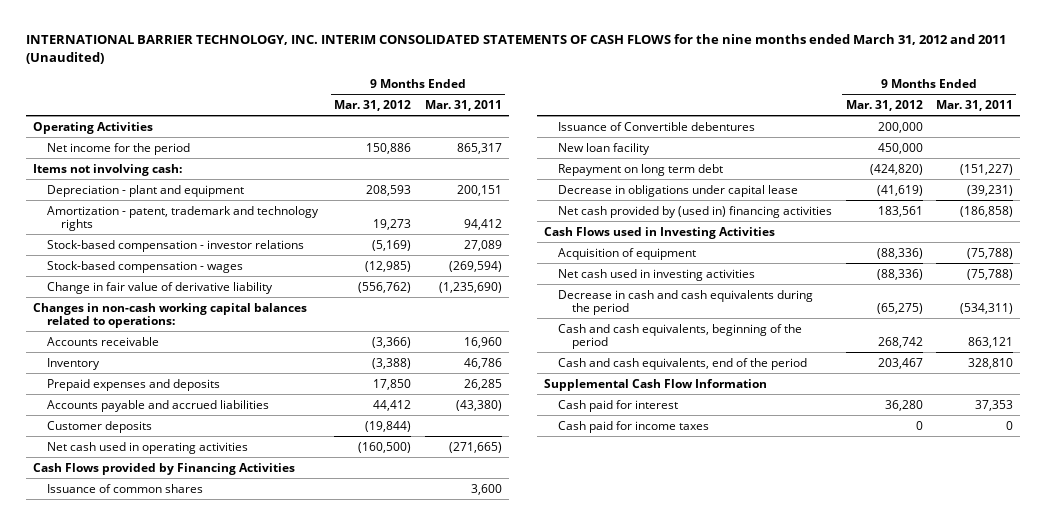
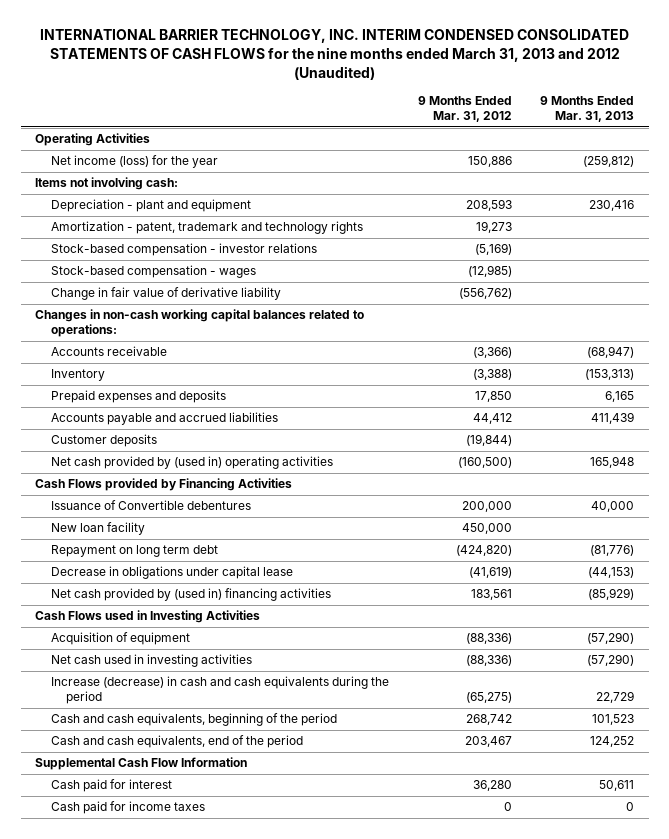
[26,34,1007,64] INTERNATIONAL BARRIER TECHNOLOGY, INC. INTERIM CONSOLIDATED STATEMENTS OF CASH FLOWS for the nine months ended March 31, 2012 and 2011 (Unaudited) -> [39,28,629,80] INTERNATIONAL BARRIER TECHNOLOGY, INC. INTERIM CONDENSED CONSOLIDATED STATEMENTS OF CASH FLOWS for the nine months ended March 31, 2013 and 2012 (Unaudited)
[424,99,502,111] Mar. 31, 2011 -> none
none -> [540,96,635,123] 9 Months Ended Mar. 31, 2013
[47,142,191,155] Net income for the period -> [50,155,218,169] Net income (loss) for the year
[47,441,249,454] Net cash used in operating activities -> [50,456,333,470] Net cash provided by (used in) operating activities
[47,483,204,493] Issuance of common shares -> none
[558,289,814,315] Decrease in cash and cash equivalents during the period -> [50,676,389,705] Increase (decrease) in cash and cash equivalents during the period

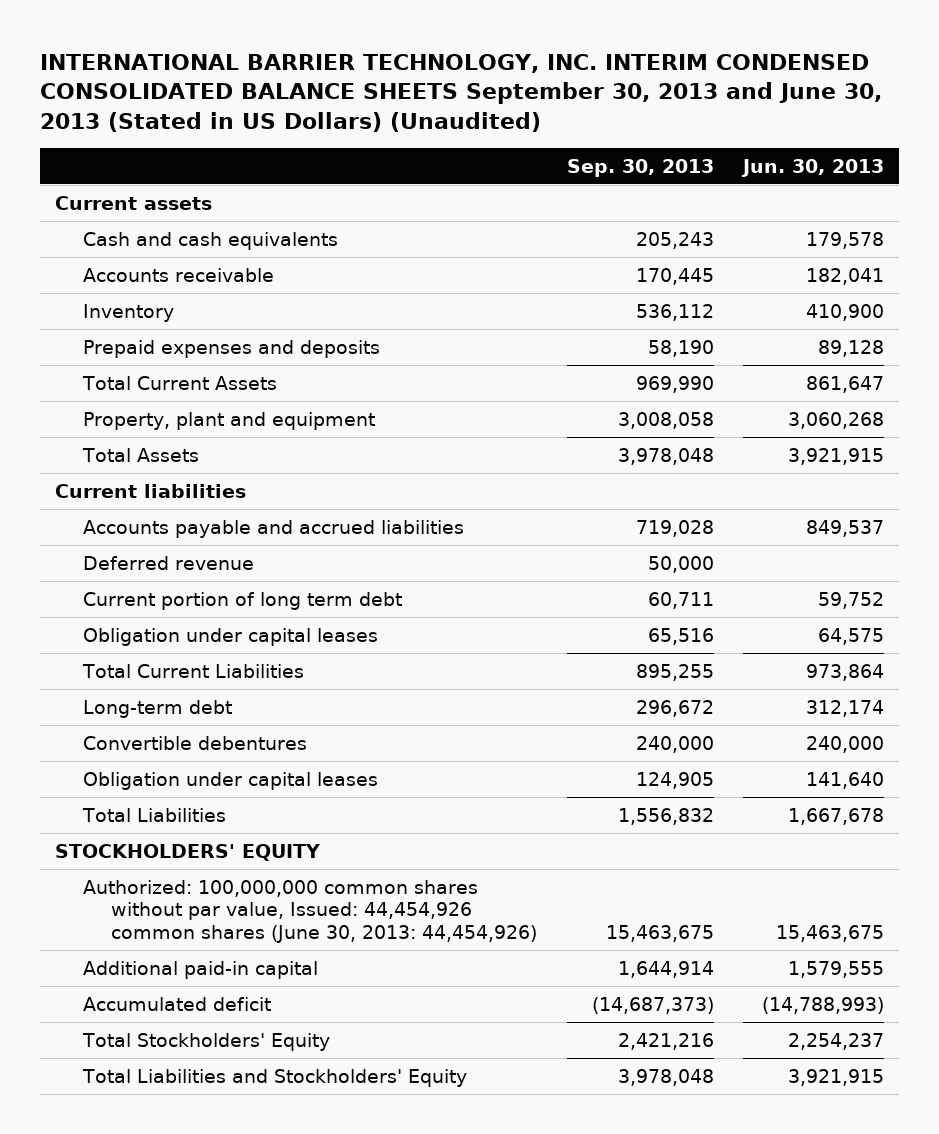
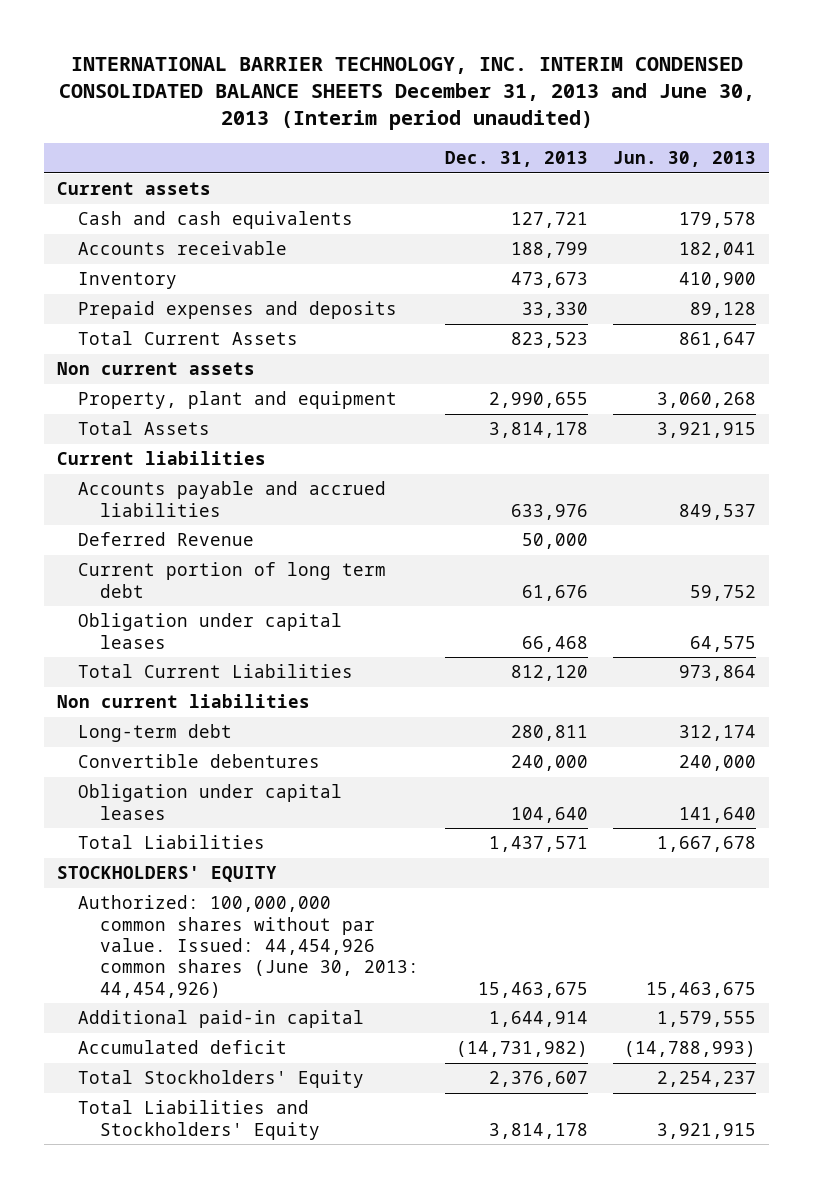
[40,53,883,132] INTERNATIONAL BARRIER TECHNOLOGY, INC. INTERIM CONDENSED CONSOLIDATED BALANCE SHEETS September 30, 2013 and June 30, 2013 (Stated in US Dollars) (Unaudited) -> [58,56,755,131] INTERNATIONAL BARRIER TECHNOLOGY, INC. INTERIM CONDENSED CONSOLIDATED BALANCE SHEETS December 31, 2013 and June 30, 2013 (Interim period unaudited)
[566,158,714,177] Sep. 30, 2013 -> none
none -> [444,151,588,168] Dec. 31, 2013
none -> [56,362,255,376] Non current assets
[83,556,255,571] Deferred revenue -> [78,532,255,547] Deferred Revenue
none -> [56,694,310,709] Non current liabilities
[83,880,538,943] Authorized: 100,000,000 common shares without par value, Issued: 44,454,926 common shares (June 30, 2013: 44,454,926) -> [78,895,419,998] Authorized: 100,000,000 common shares without par value. Issued: 44,454,926 common shares (June 30, 2013: 44,454,926)

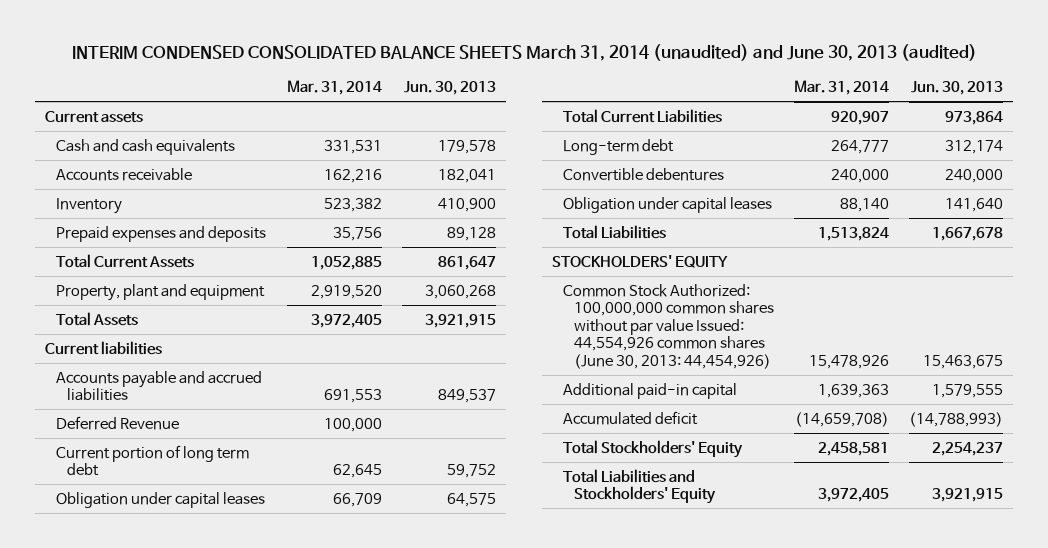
[58,56,755,131] INTERNATIONAL BARRIER TECHNOLOGY, INC. INTERIM CONDENSED CONSOLIDATED BALANCE SHEETS December 31, 2013 and June 30, 2013 (Interim period unaudited) -> [71,43,977,61] INTERIM CONDENSED CONSOLIDATED BALANCE SHEETS March 31, 2014 (unaudited) and June 30, 2013 (audited)
[444,151,588,168] Dec. 31, 2013 -> none
none -> [286,79,382,95] Mar. 31, 2014
[56,362,255,376] Non current assets -> none
[56,694,310,709] Non current liabilities -> none
[78,895,419,998] Authorized: 100,000,000 common shares without par value. Issued: 44,454,926 common shares (June 30, 2013: 44,454,926) -> [562,283,774,369] Common Stock Authorized: 100,000,000 common shares without par value Issued: 44,554,926 common shares (June 30, 2013: 44,454,926)

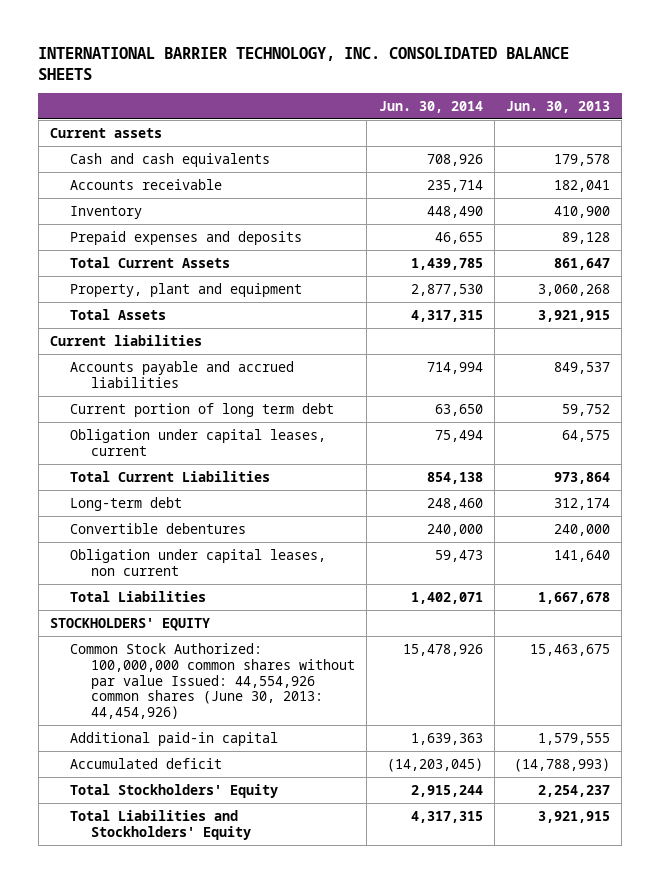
[71,43,977,61] INTERIM CONDENSED CONSOLIDATED BALANCE SHEETS March 31, 2014 (unaudited) and June 30, 2013 (audited) -> [38,46,570,80] INTERNATIONAL BARRIER TECHNOLOGY, INC. CONSOLIDATED BALANCE SHEETS
[286,79,382,95] Mar. 31, 2014 -> none
none -> [378,100,483,113] Jun. 30, 2014
[55,415,179,430] Deferred Revenue -> none
[55,491,265,508] Obligation under capital leases -> [70,428,327,456] Obligation under capital leases, current
[562,196,772,213] Obligation under capital leases -> [70,548,327,576] Obligation under capital leases, non current

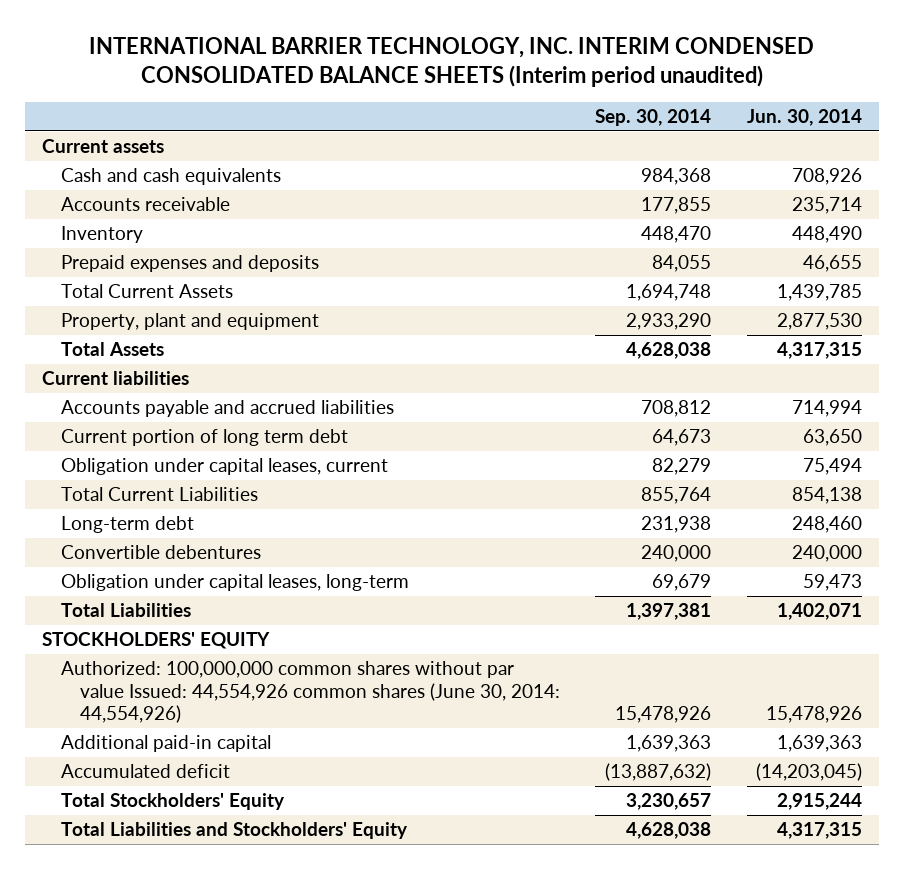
[38,46,570,80] INTERNATIONAL BARRIER TECHNOLOGY, INC. CONSOLIDATED BALANCE SHEETS -> [88,36,814,88] INTERNATIONAL BARRIER TECHNOLOGY, INC. INTERIM CONDENSED CONSOLIDATED BALANCE SHEETS (Interim period unaudited)
[506,100,611,113] Jun. 30, 2013 -> none
none -> [595,109,712,127] Sep. 30, 2014
[70,548,327,576] Obligation under capital leases, non current -> [61,574,410,592] Obligation under capital leases, long-term
[70,642,355,720] Common Stock Authorized: 100,000,000 common shares without par value Issued: 44,554,926 common shares (June 30, 2013: 44,454,926) -> [61,661,561,723] Authorized: 100,000,000 common shares without par value Issued: 44,554,926 common shares (June 30, 2014: 44,554,926)

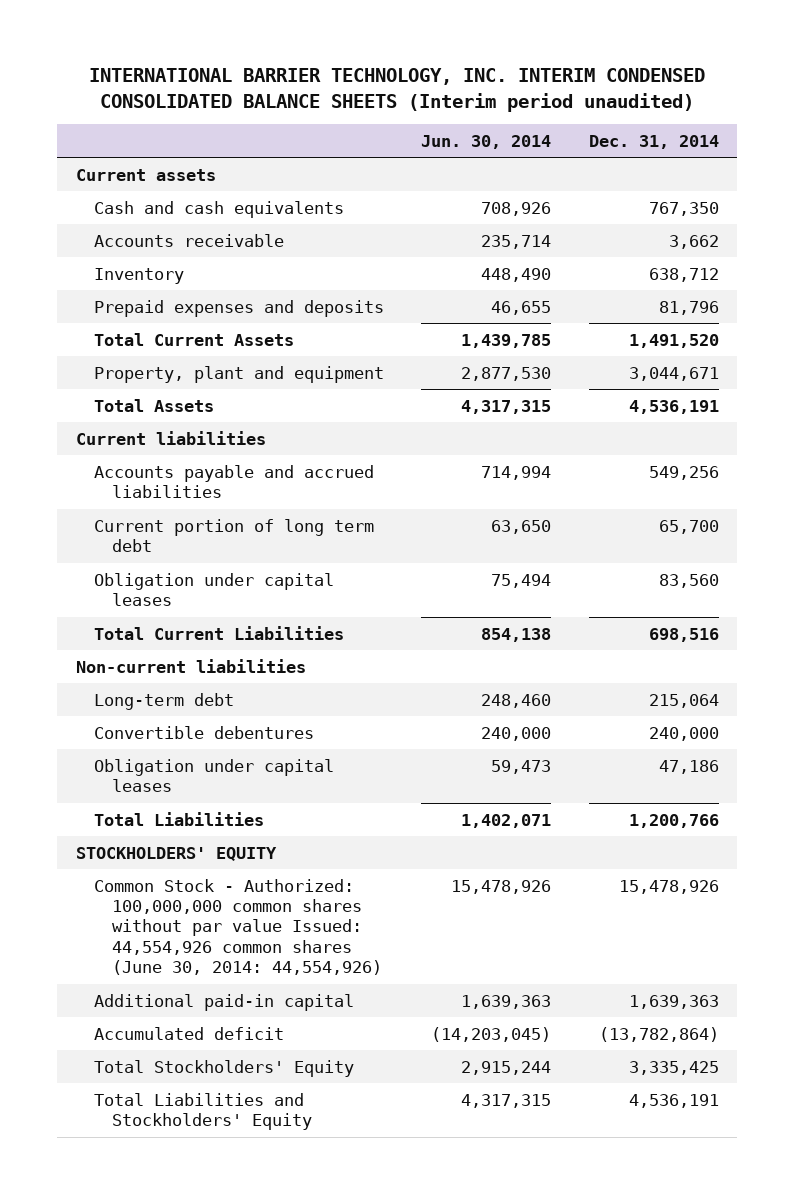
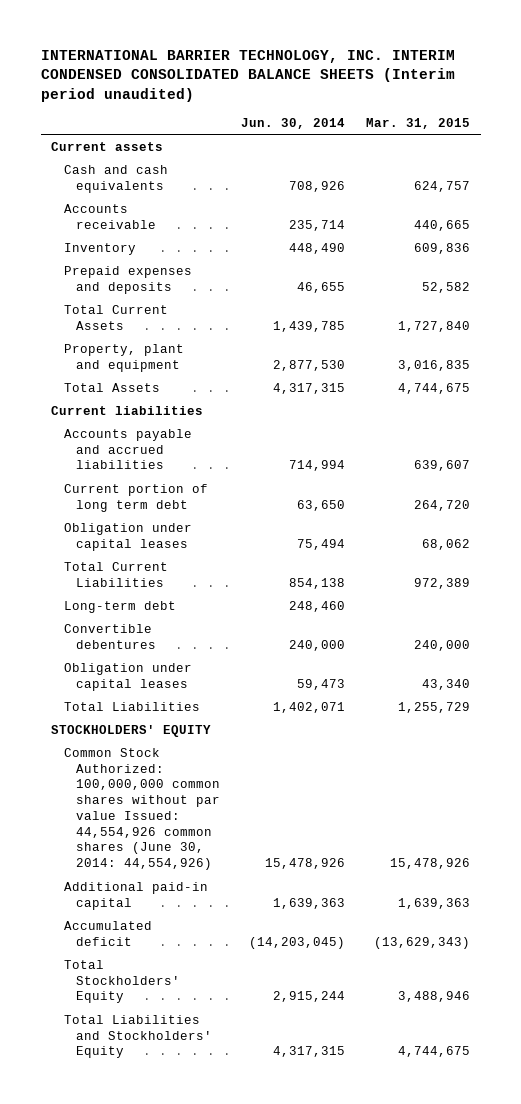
[588,134,719,149] Dec. 31, 2014 -> none
none -> [366,117,471,129] Mar. 31, 2015
[75,658,306,673] Non-current liabilities -> none
[94,878,383,976] Common Stock - Authorized: 100,000,000 common shares without par value Issued: 44,554,926 common shares (June 30, 2014: 44,554,926) -> [63,747,221,871] Common Stock Authorized: 100,000,000 common shares without par value Issued: 44,554,926 common shares (June 30, 2014: 44,554,926)

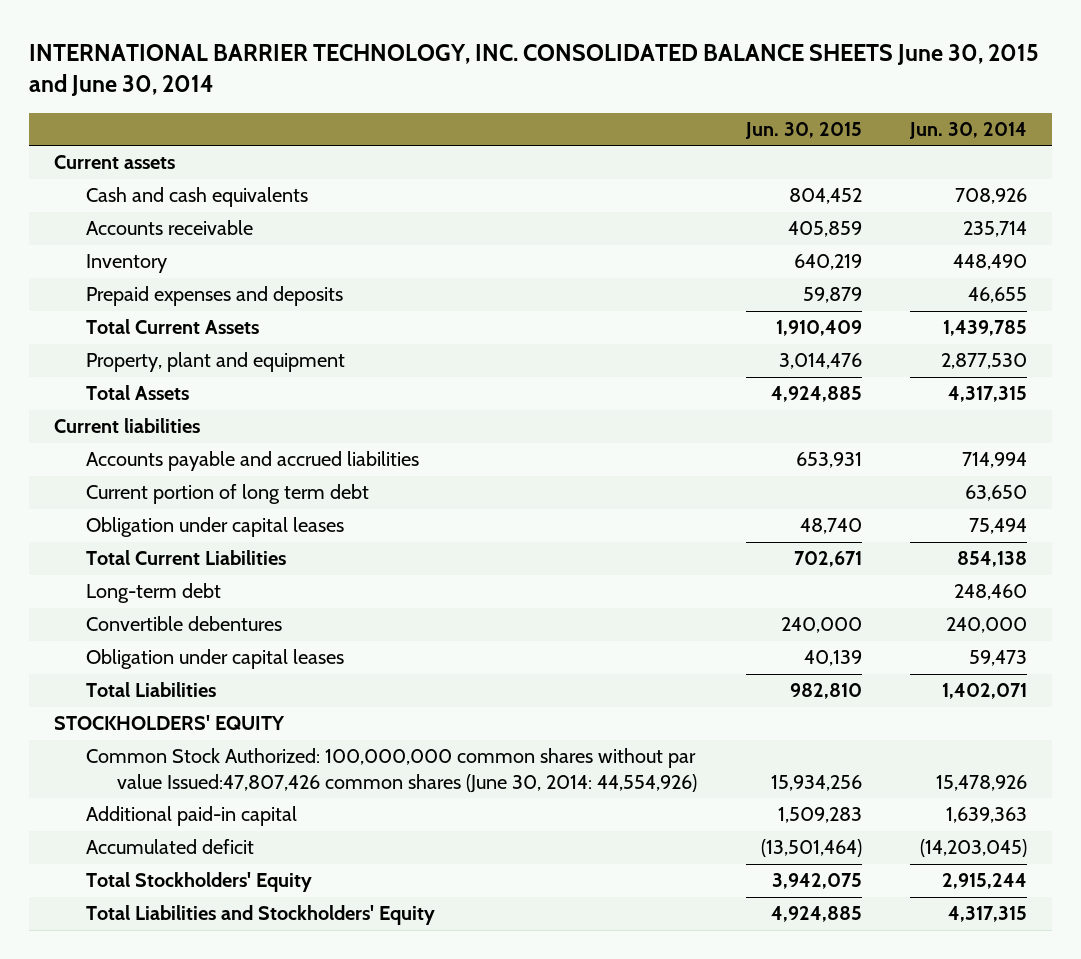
[40,49,455,102] INTERNATIONAL BARRIER TECHNOLOGY, INC. INTERIM CONDENSED CONSOLIDATED BALANCE SHEETS (Interim period unaudited) -> [29,43,1040,97] INTERNATIONAL BARRIER TECHNOLOGY, INC. CONSOLIDATED BALANCE SHEETS June 30, 2015 and June 30, 2014
[366,117,471,129] Mar. 31, 2015 -> none
none -> [744,122,862,140] Jun. 30, 2015
[63,747,221,871] Common Stock Authorized: 100,000,000 common shares without par value Issued: 44,554,926 common shares (June 30, 2014: 44,554,926) -> [85,748,698,793] Common Stock Authorized: 100,000,000 common shares without par value Issued:47,807,426 common shares (June 30, 2014: 44,554,926)

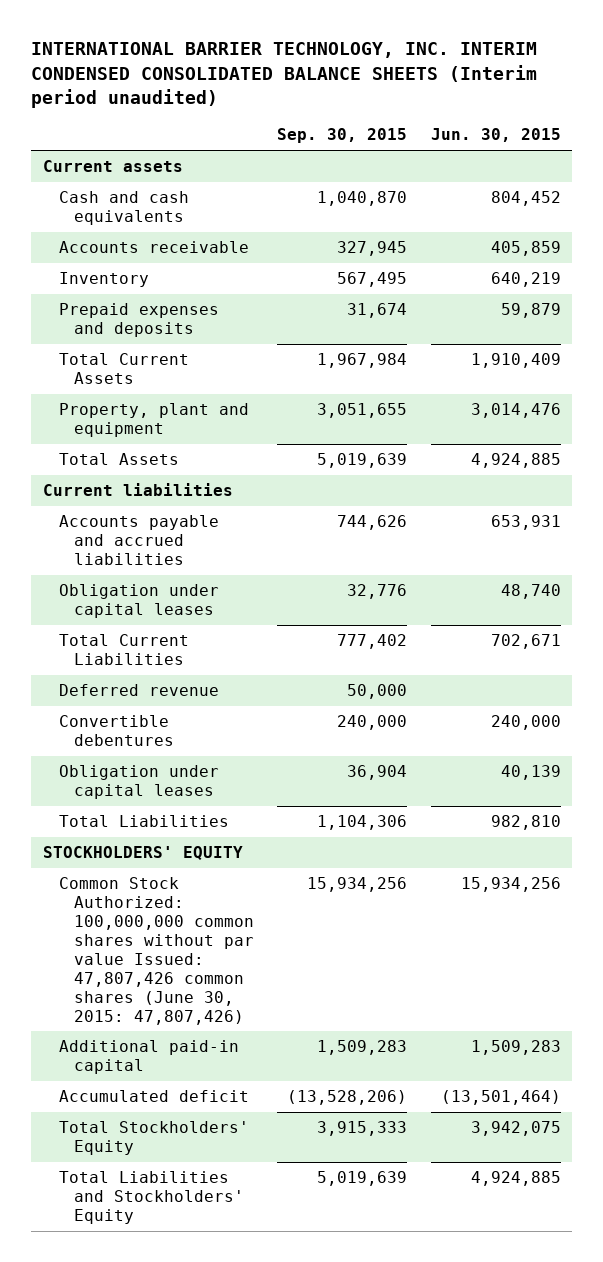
[29,43,1040,97] INTERNATIONAL BARRIER TECHNOLOGY, INC. CONSOLIDATED BALANCE SHEETS June 30, 2015 and June 30, 2014 -> [31,42,538,108] INTERNATIONAL BARRIER TECHNOLOGY, INC. INTERIM CONDENSED CONSOLIDATED BALANCE SHEETS (Interim period unaudited)
[909,122,1028,140] Jun. 30, 2014 -> none
none -> [277,128,408,144] Sep. 30, 2015
[85,484,369,505] Current portion of long term debt -> none
[85,583,221,604] Long-term debt -> none
none -> [58,684,219,697] Deferred revenue
[85,748,698,793] Common Stock Authorized: 100,000,000 common shares without par value Issued:47,807,426 common shares (June 30, 2014: 44,554,926) -> [58,877,255,1025] Common Stock Authorized: 100,000,000 common shares without par value Issued: 47,807,426 common shares (June 30, 2015: 47,807,426)

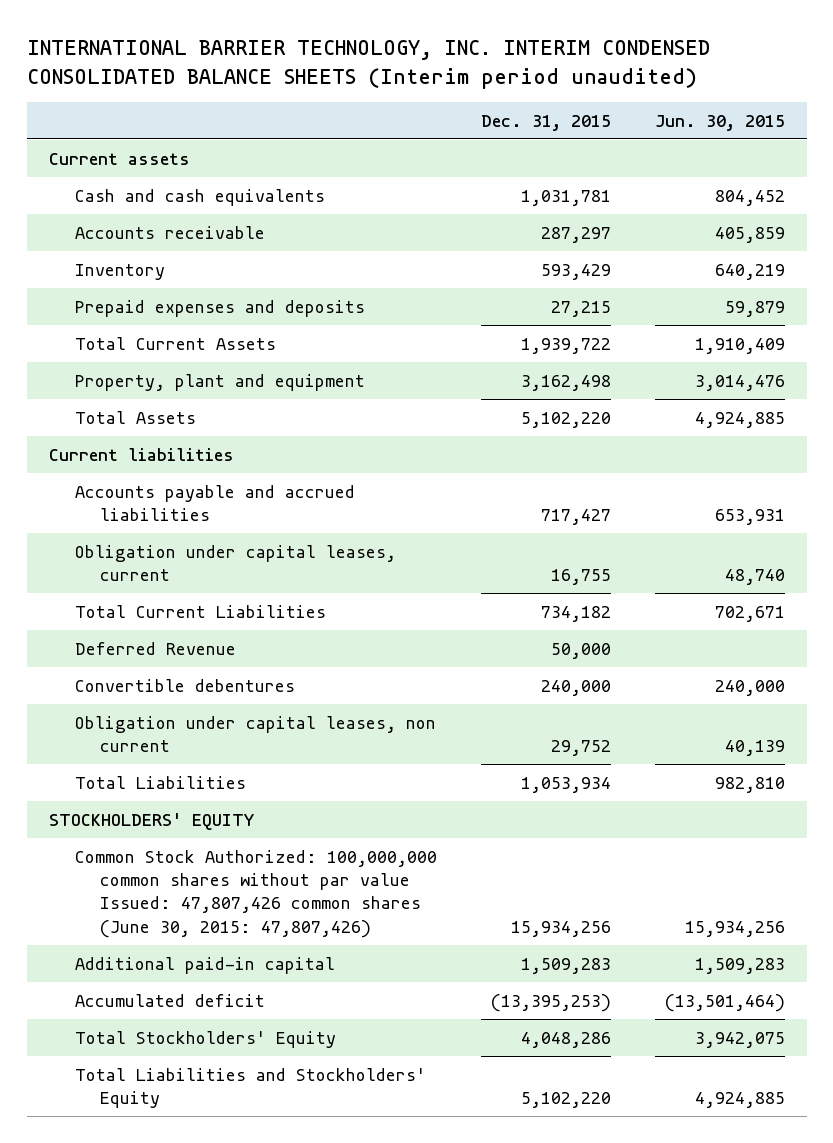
[277,128,408,144] Sep. 30, 2015 -> none
none -> [480,114,611,131] Dec. 31, 2015
[58,584,219,619] Obligation under capital leases -> [74,544,396,582] Obligation under capital leases, current
[58,684,219,697] Deferred revenue -> [74,641,236,655] Deferred Revenue
[58,765,219,800] Obligation under capital leases -> [74,715,436,753] Obligation under capital leases, non current

